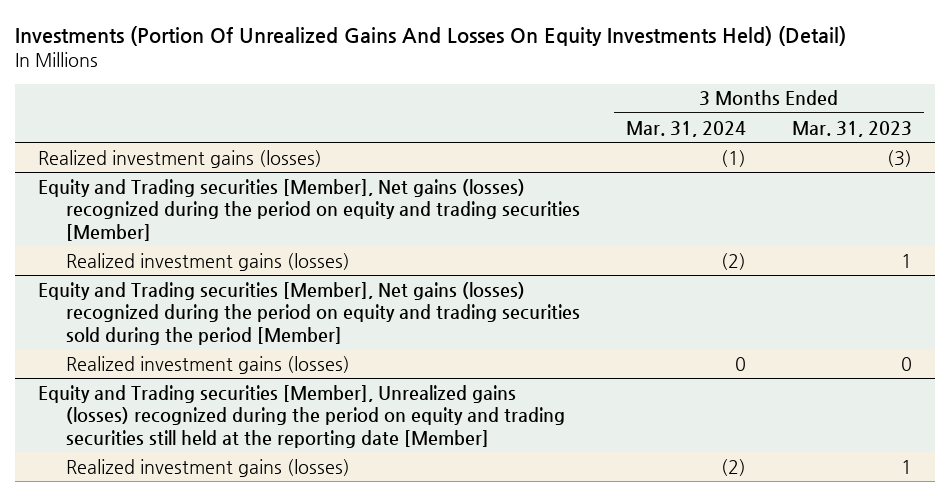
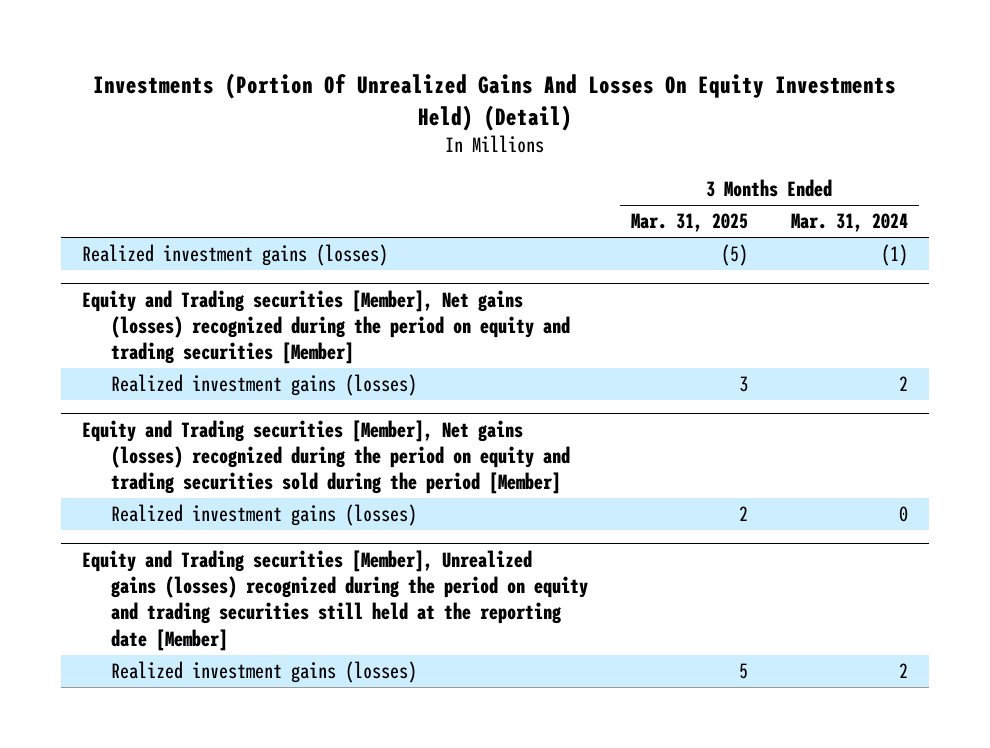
[792,120,913,137] Mar. 31, 2023 -> none
none -> [630,213,748,233] Mar. 31, 2025
[721,252,747,270] (2) -> [898,376,908,392] 2
[721,458,747,476] (2) -> [898,663,908,679] 2

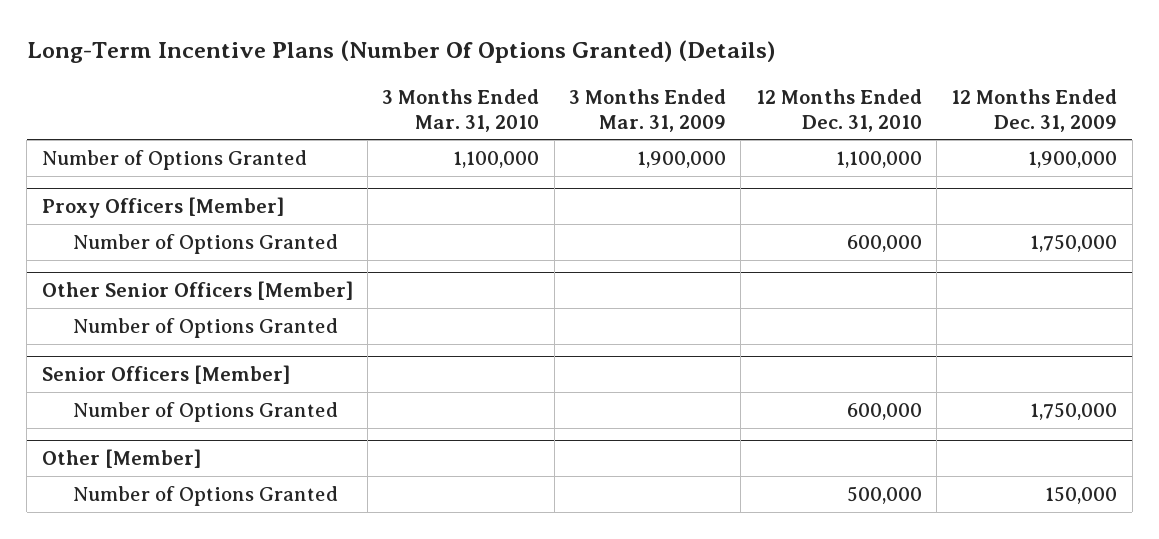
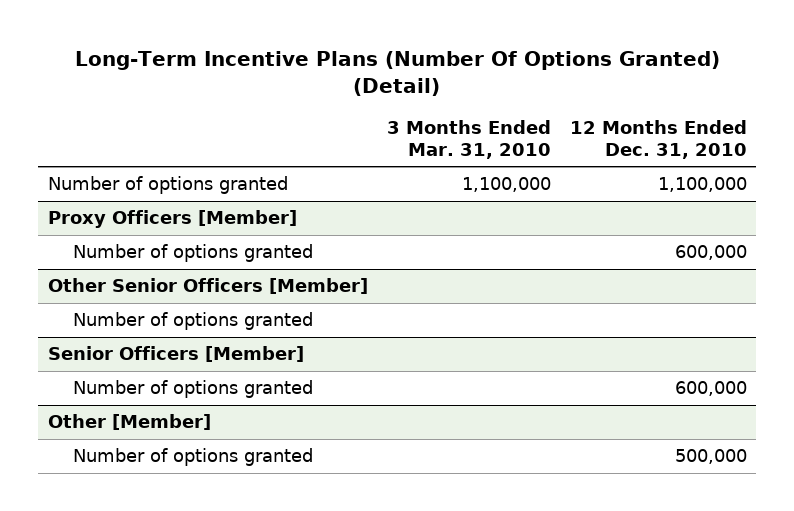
[26,40,775,64] Long-Term Incentive Plans (Number Of Options Granted) (Details) -> [75,50,721,96] Long-Term Incentive Plans (Number Of Options Granted) (Detail)
[569,88,727,132] 3 Months Ended Mar. 31, 2009 -> none
[951,88,1118,132] 12 Months Ended Dec. 31, 2009 -> none
[41,149,307,170] Number of Options Granted -> [47,176,288,195] Number of options granted
[73,233,339,254] Number of Options Granted -> [72,244,313,263] Number of options granted
[73,317,339,338] Number of Options Granted -> [72,312,313,331] Number of options granted
[73,401,339,422] Number of Options Granted -> [72,380,313,399] Number of options granted
[73,485,339,506] Number of Options Granted -> [72,448,313,467] Number of options granted

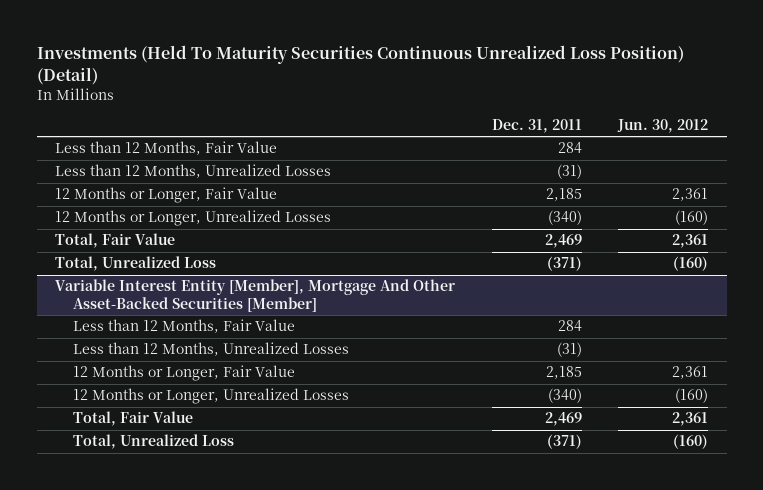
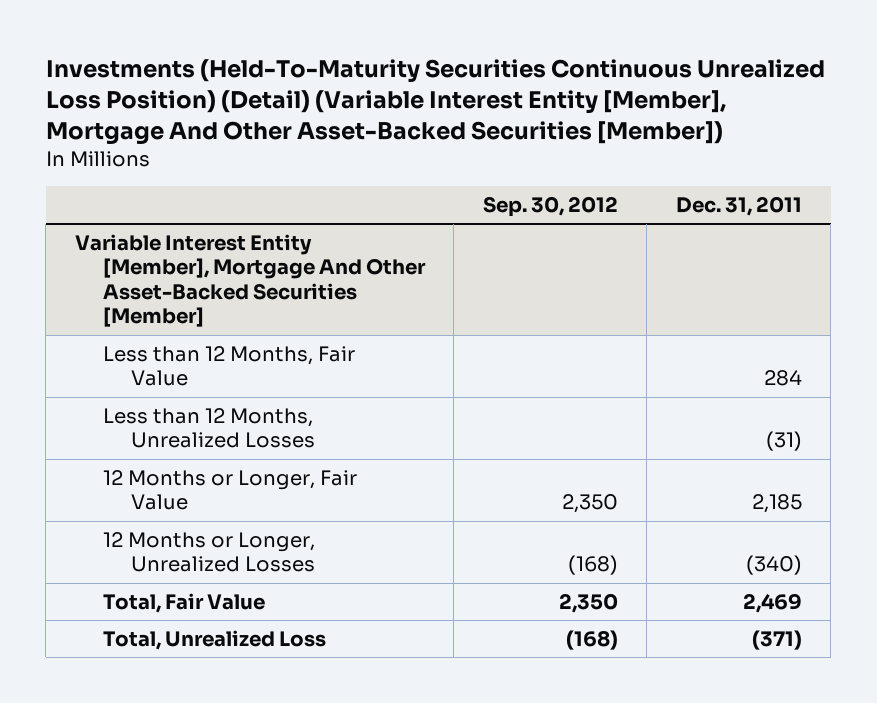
[36,44,684,85] Investments (Held To Maturity Securities Continuous Unrealized Loss Position) (Detail) -> [45,58,825,145] Investments (Held-To-Maturity Securities Continuous Unrealized Loss Position) (Detail) (Variable Interest Entity [Member], Mortgage And Other Asset-Backed Securities [Member])
[617,119,709,134] Jun. 30, 2012 -> none
none -> [482,195,618,217] Sep. 30, 2012
[55,141,278,156] Less than 12 Months, Fair Value -> none
[55,164,332,179] Less than 12 Months, Unrealized Losses -> none
[55,187,278,204] 12 Months or Longer, Fair Value -> none
[55,210,332,227] 12 Months or Longer, Unrealized Losses -> none
[55,233,176,249] Total, Fair Value -> none
[55,256,217,272] Total, Unrealized Loss -> none

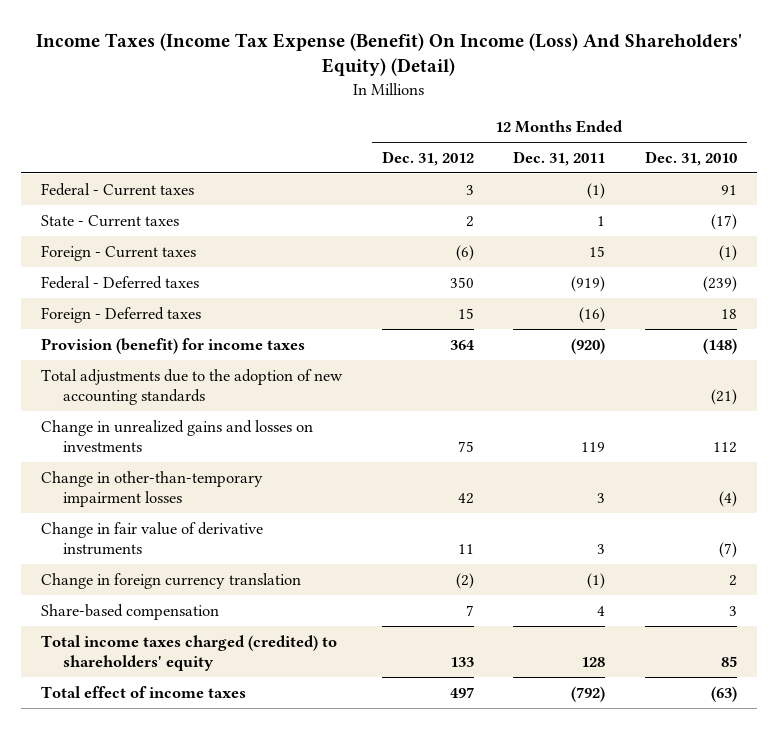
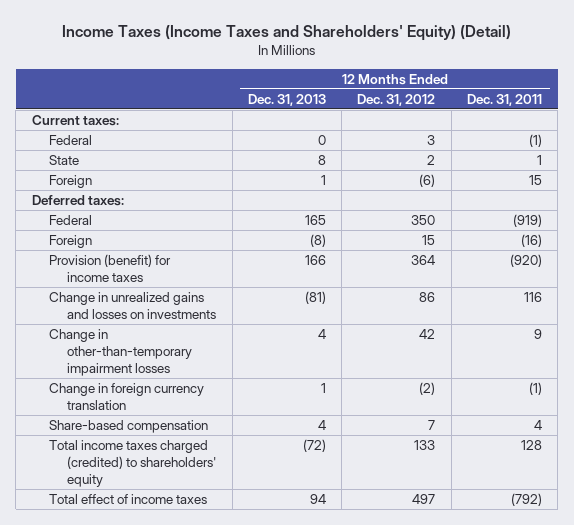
[35,32,742,77] Income Taxes (Income Tax Expense (Benefit) On Income (Loss) And Shareholders' Equity) (Detail) -> [61,24,511,41] Income Taxes (Income Taxes and Shareholders' Equity) (Detail)
[644,150,737,166] Dec. 31, 2010 -> none
none -> [247,93,326,106] Dec. 31, 2013
none -> [31,115,119,127] Current taxes:
[41,182,195,196] Federal - Current taxes -> [49,135,93,146] Federal
[41,214,180,227] State - Current taxes -> [49,155,80,166] State
[41,244,197,261] Foreign - Current taxes -> [49,175,93,189] Foreign
none -> [31,195,124,207] Deferred taxes:
[41,275,200,289] Federal - Deferred taxes -> [49,215,93,226] Federal
[41,306,202,323] Foreign - Deferred taxes -> [49,235,93,249] Foreign
[41,368,344,405] Total adjustments due to the adoption of new accounting standards -> none
[41,521,264,555] Change in fair value of derivative instruments -> none
[457,440,474,452] 75 -> [419,292,436,303] 86
[581,441,606,452] 119 -> [523,292,542,303] 116
[597,492,606,503] 3 -> [533,329,542,340] 9

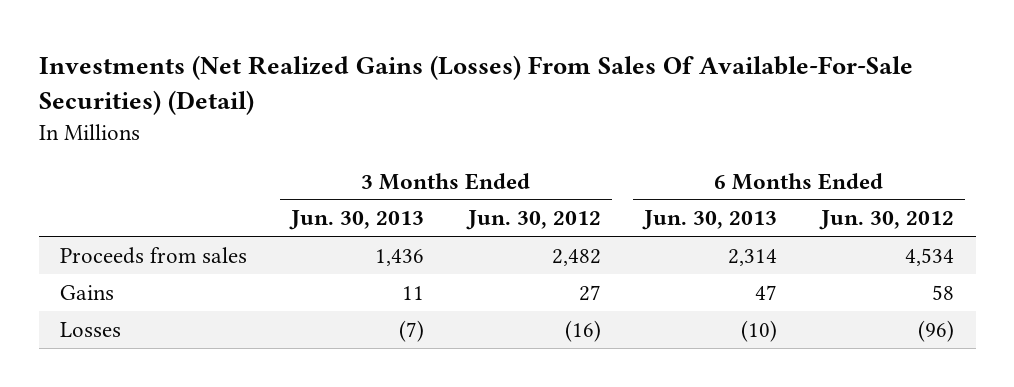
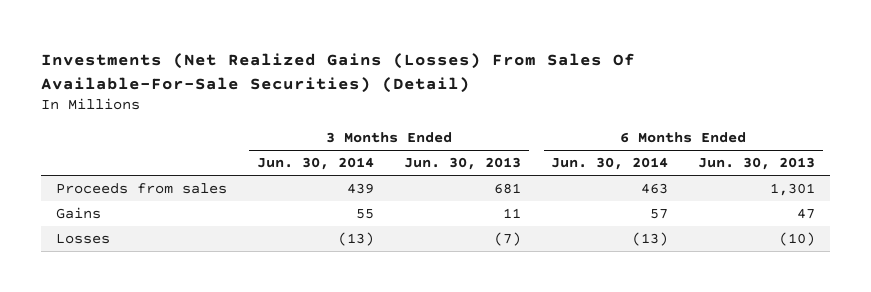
[465,210,601,231] Jun. 30, 2012 -> none
[819,210,955,231] Jun. 30, 2012 -> none
none -> [256,157,374,171] Jun. 30, 2014
none -> [551,157,669,171] Jun. 30, 2014
[375,248,425,266] 1,436 -> [494,183,522,195] 681
[728,248,778,266] 2,314 -> [770,183,816,197] 1,301

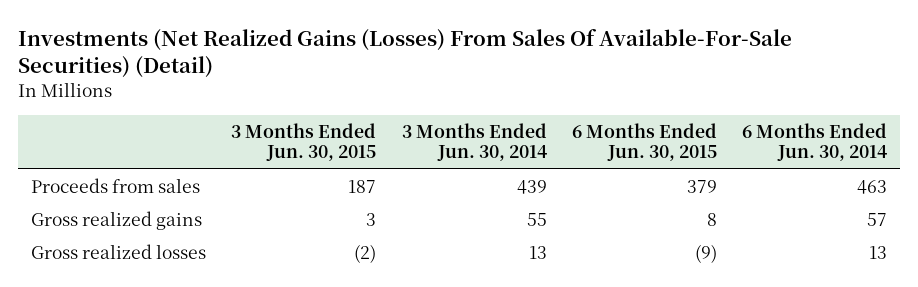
[404,157,522,171] Jun. 30, 2013 -> none
[698,157,816,171] Jun. 30, 2013 -> none
none -> [231,122,377,162] 3 Months Ended Jun. 30, 2015
none -> [571,122,717,162] 6 Months Ended Jun. 30, 2015
[55,207,101,220] Gains -> [30,211,202,231] Gross realized gains
[55,233,110,245] Losses -> [30,244,206,260] Gross realized losses
[337,232,374,247] (13) -> [528,246,547,260] 13
[632,232,669,247] (13) -> [869,246,888,260] 13

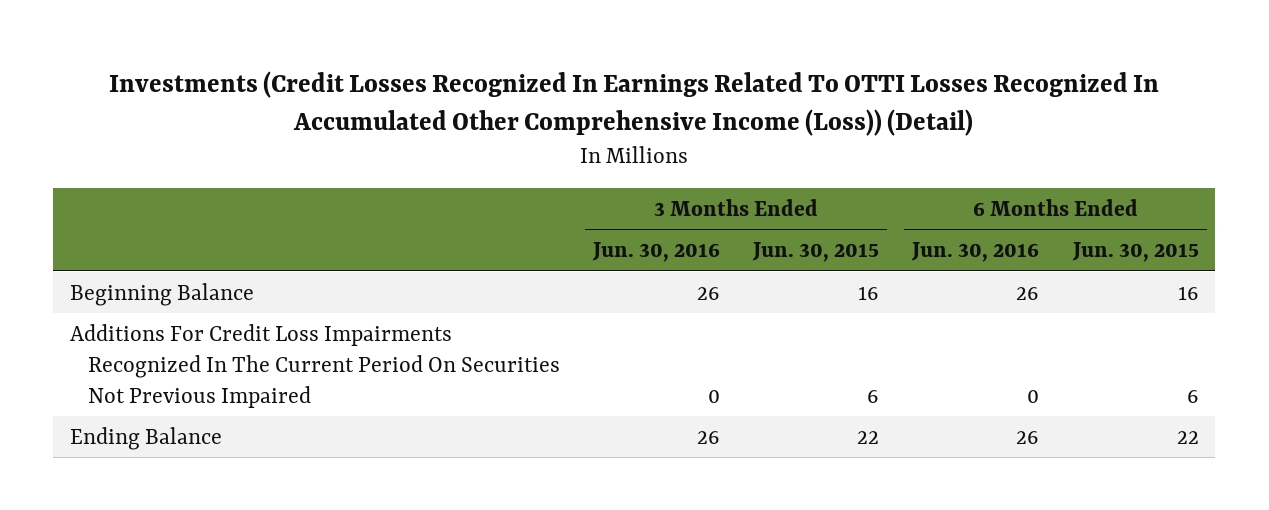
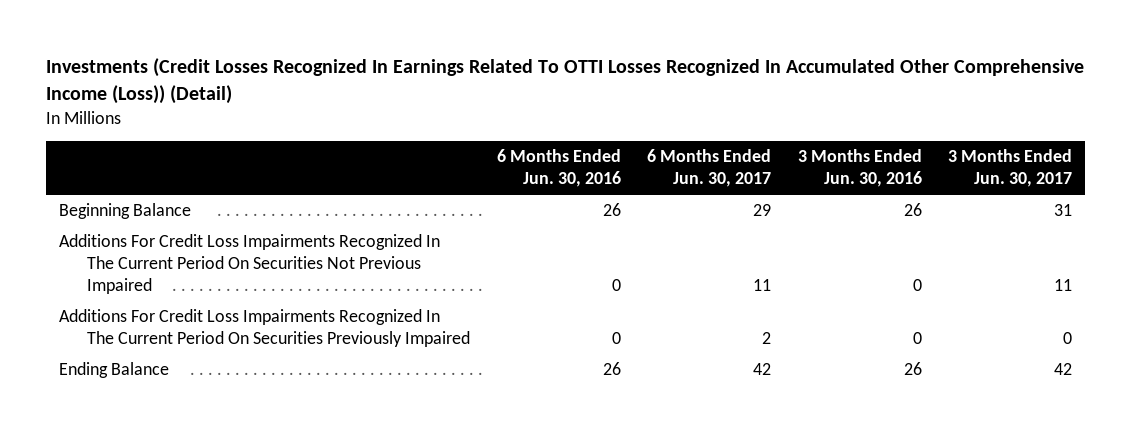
[752,242,880,263] Jun. 30, 2015 -> none
[1071,242,1199,263] Jun. 30, 2015 -> none
none -> [647,149,772,188] 6 Months Ended Jun. 30, 2017
none -> [948,149,1073,188] 3 Months Ended Jun. 30, 2017
none -> [59,309,471,348] Additions For Credit Loss Impairments Recognized In The Current Period On Securities Previously Impaired

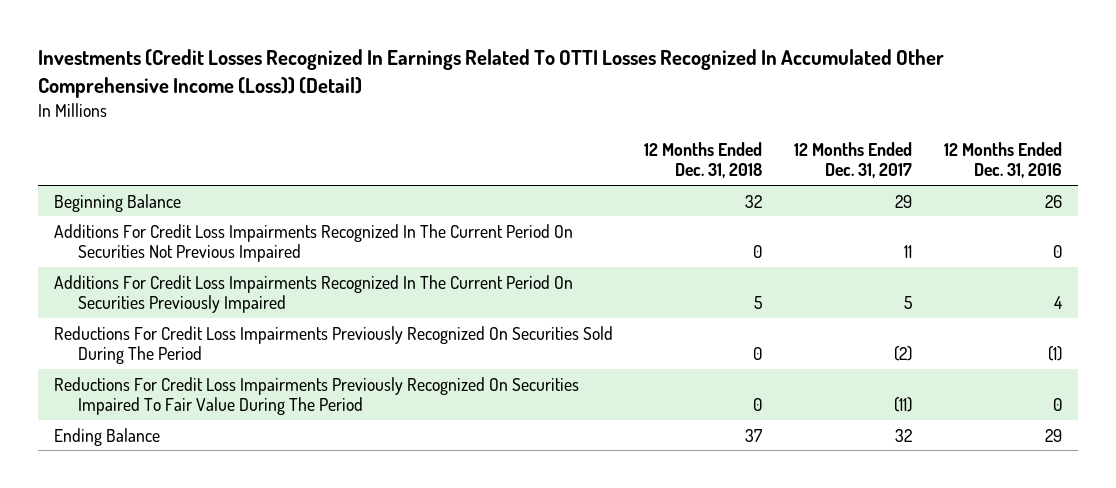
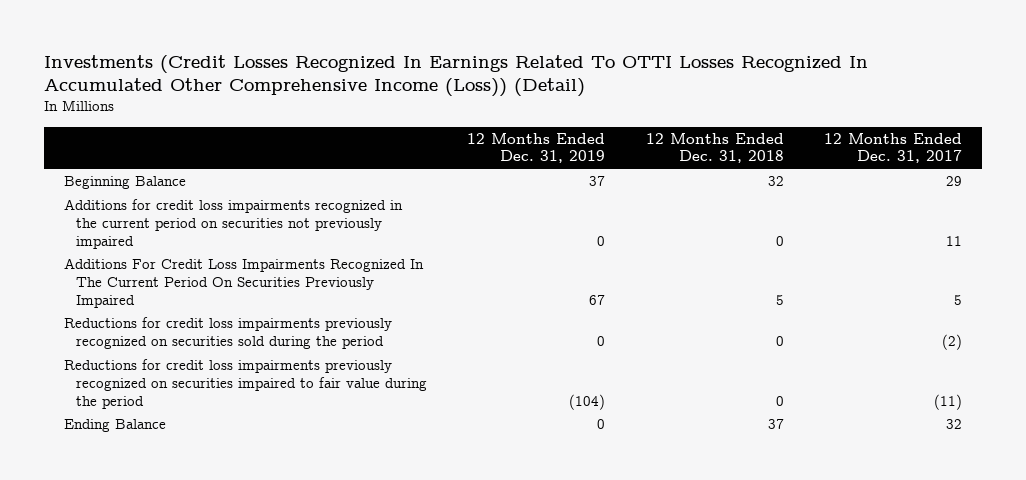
[944,141,1063,179] 12 Months Ended Dec. 31, 2016 -> none
none -> [467,132,606,164] 12 Months Ended Dec. 31, 2019
[53,223,573,263] Additions For Credit Loss Impairments Recognized In The Current Period On Securities Not Previous Impaired -> [64,199,404,249] Additions for credit loss impairments recognized in the current period on securities not previously impaired
[53,325,613,365] Reductions For Credit Loss Impairments Previously Recognized On Securities Sold During The Period -> [64,317,393,349] Reductions for credit loss impairments previously recognized on securities sold during the period
[53,376,579,416] Reductions For Credit Loss Impairments Previously Recognized On Securities Impaired To Fair Value During The Period -> [64,359,428,409] Reductions for credit loss impairments previously recognized on securities impaired to fair value during the period

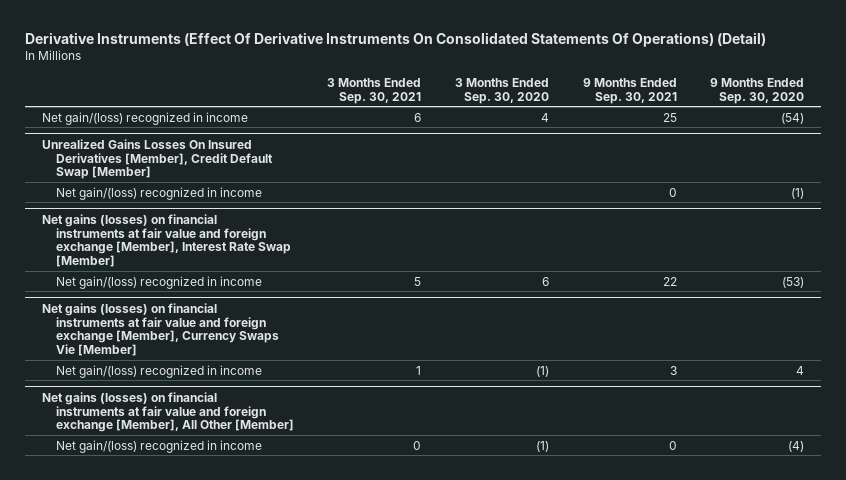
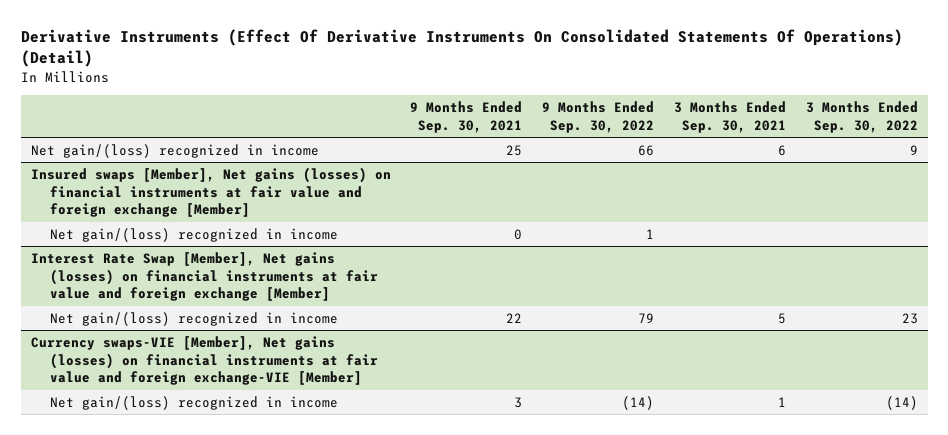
[454,77,549,104] 3 Months Ended Sep. 30, 2020 -> none
[710,77,805,104] 9 Months Ended Sep. 30, 2020 -> none
none -> [542,101,655,133] 9 Months Ended Sep. 30, 2022
none -> [805,101,918,133] 3 Months Ended Sep. 30, 2022
[41,138,273,180] Unrealized Gains Losses On Insured Derivatives [Member], Credit Default Swap [Member] -> none
none -> [30,166,391,218] Insured swaps [Member], Net gains (losses) on financial instruments at fair value and foreign exchange [Member]
[41,213,291,268] Net gains (losses) on financial instruments at fair value and foreign exchange [Member], Interest Rate Swap [Member] -> [30,251,379,302] Interest Rate Swap [Member], Net gains (losses) on financial instruments at fair value and foreign exchange [Member]
[41,302,279,357] Net gains (losses) on financial instruments at fair value and foreign exchange [Member], Currency Swaps Vie [Member] -> [30,335,379,386] Currency swaps-VIE [Member], Net gains (losses) on financial instruments at fair value and foreign exchange-VIE [Member]
[41,391,294,433] Net gains (losses) on financial instruments at fair value and foreign exchange [Member], All Other [Member] -> none
[55,439,262,453] Net gain/(loss) recognized in income -> none

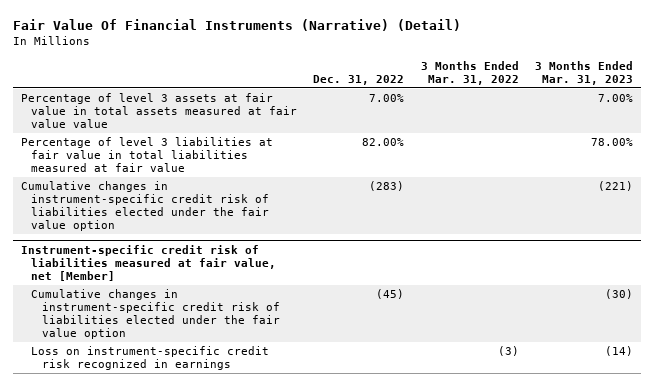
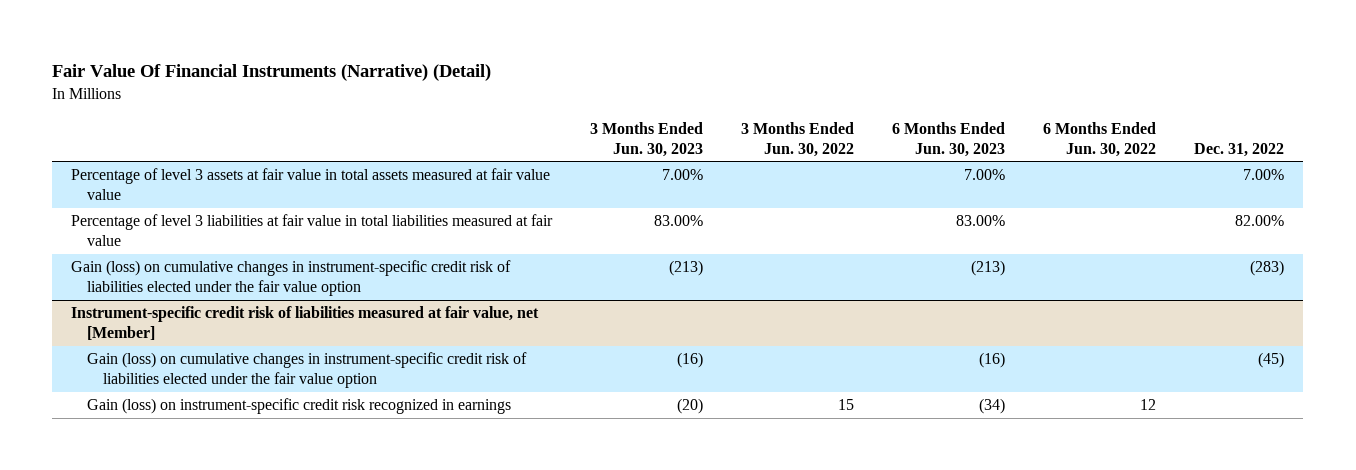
[420,60,519,85] 3 Months Ended Mar. 31, 2022 -> none
[534,60,633,85] 3 Months Ended Mar. 31, 2023 -> none
none -> [590,121,704,157] 3 Months Ended Jun. 30, 2023
none -> [741,121,855,157] 3 Months Ended Jun. 30, 2022
none -> [892,121,1006,157] 6 Months Ended Jun. 30, 2023
none -> [1043,121,1157,157] 6 Months Ended Jun. 30, 2022
[20,181,270,232] Cumulative changes in instrument-specific credit risk of liabilities elected under the fair value option -> [71,260,512,297] Gain (loss) on cumulative changes in instrument-specific credit risk of liabilities elected under the fair value option
[31,289,281,340] Cumulative changes in instrument-specific credit risk of liabilities elected under the fair value option -> [87,352,528,389] Gain (loss) on cumulative changes in instrument-specific credit risk of liabilities elected under the fair value option
[31,346,270,371] Loss on instrument-specific credit risk recognized in earnings -> [87,398,512,415] Gain (loss) on instrument-specific credit risk recognized in earnings

